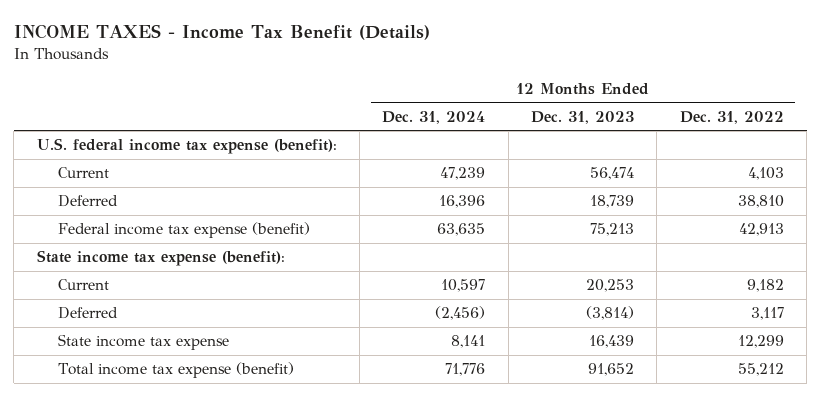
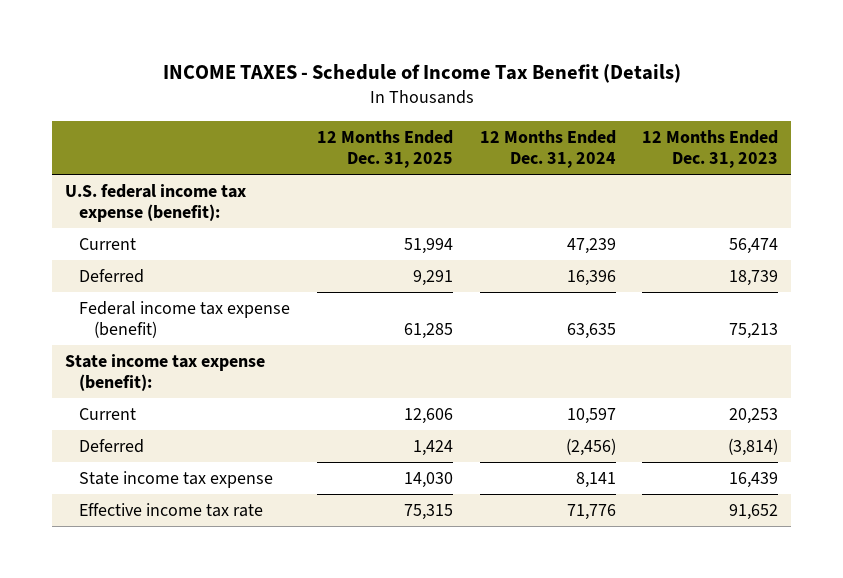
[13,23,430,40] INCOME TAXES - Income Tax Benefit (Details) -> [162,64,681,84] INCOME TAXES - Schedule of Income Tax Benefit (Details)
[679,110,784,124] Dec. 31, 2022 -> none
none -> [316,129,453,168] 12 Months Ended Dec. 31, 2025
[58,362,295,379] Total income tax expense (benefit) -> [79,502,264,517] Effective income tax rate

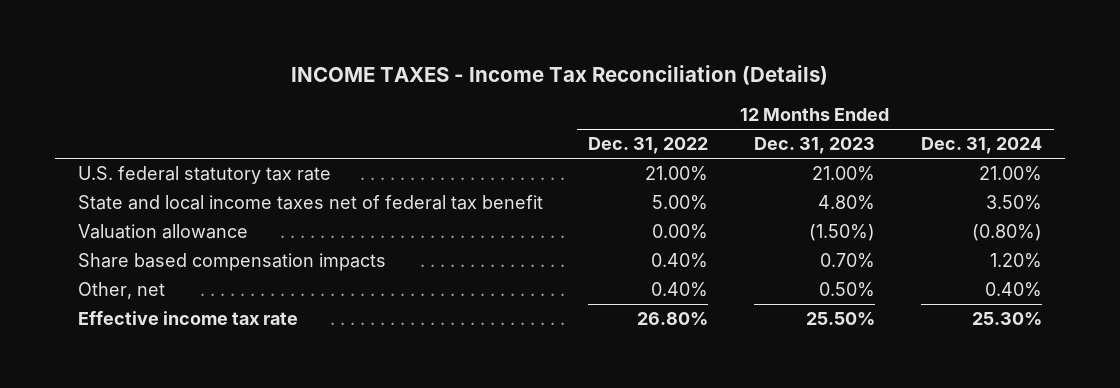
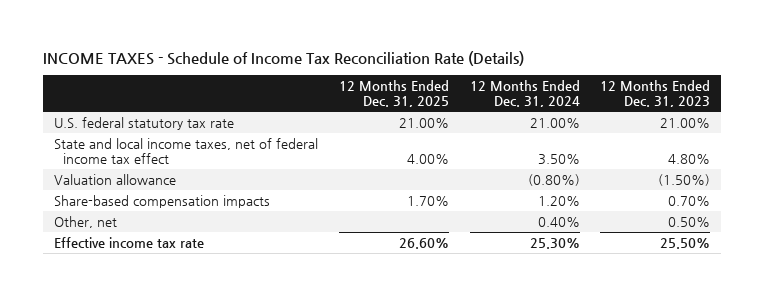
[290,65,828,86] INCOME TAXES - Income Tax Reconciliation (Details) -> [43,50,525,66] INCOME TAXES - Schedule of Income Tax Reconciliation Rate (Details)
[588,137,709,155] Dec. 31, 2022 -> none
none -> [338,80,449,108] 12 Months Ended Dec. 31, 2025
[77,194,543,210] State and local income taxes net of federal tax benefit -> [53,138,318,164] State and local income taxes, net of federal income tax effect
[77,252,386,271] Share based compensation impacts -> [53,195,270,209] Share-based compensation impacts

